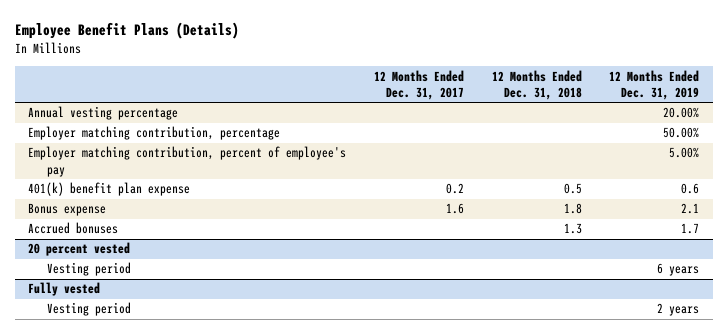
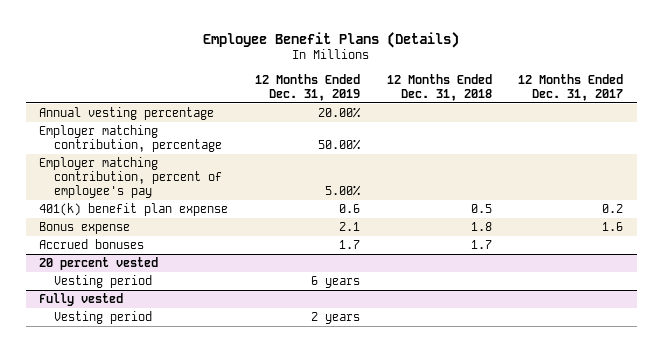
[563,223,582,235] 1.3 -> [470,240,492,250] 1.7

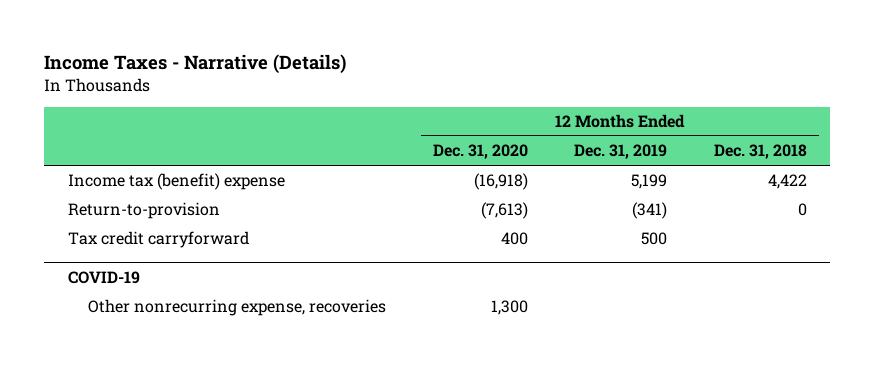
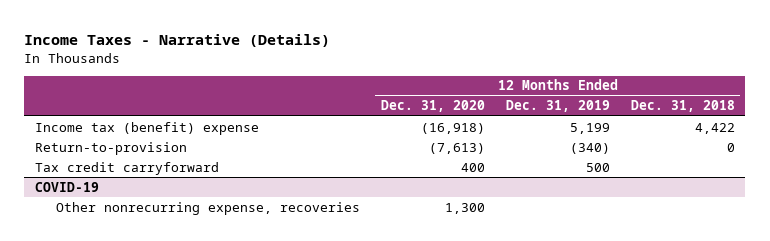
[632,202,668,220] (341) -> [569,142,610,154] (340)

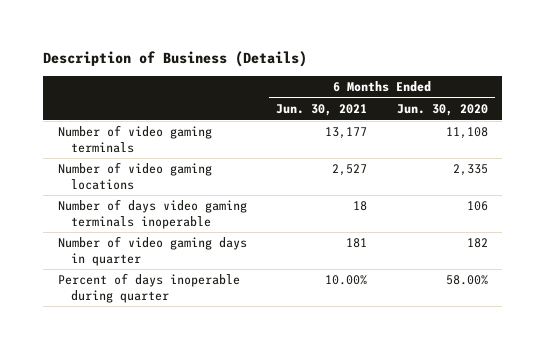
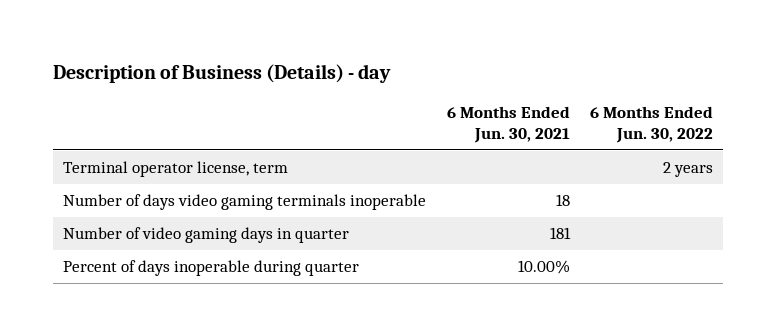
[43,50,308,67] Description of Business (Details) -> [52,63,391,83] Description of Business (Details) - day
[396,104,488,117] Jun. 30, 2020 -> none
none -> [590,105,714,144] 6 Months Ended Jun. 30, 2022
[57,125,212,153] Number of video gaming terminals -> none
[57,162,212,190] Number of video gaming locations -> none
none -> [62,161,288,178] Terminal operator license, term

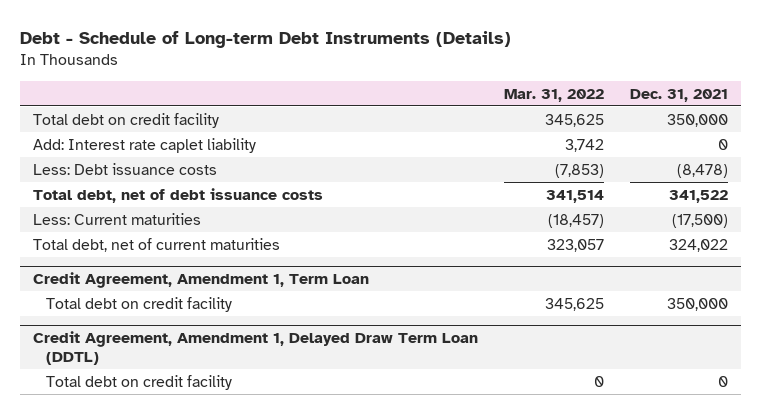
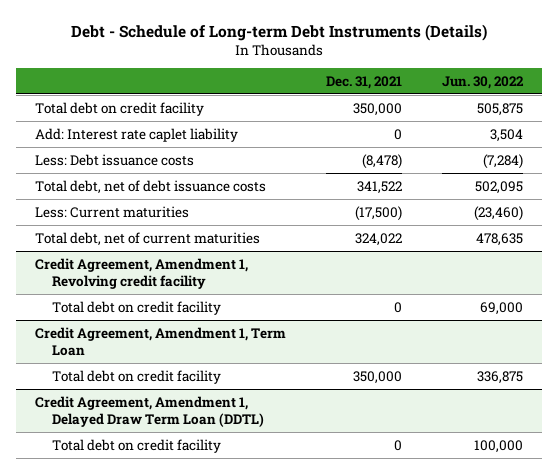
[504,88,605,102] Mar. 31, 2022 -> none
none -> [441,75,524,89] Jun. 30, 2022
none -> [35,257,249,289] Credit Agreement, Amendment 1, Revolving credit facility
none -> [52,300,222,315] Total debt on credit facility

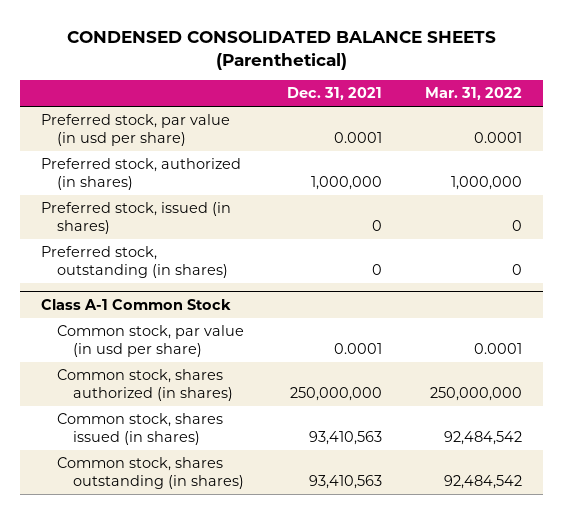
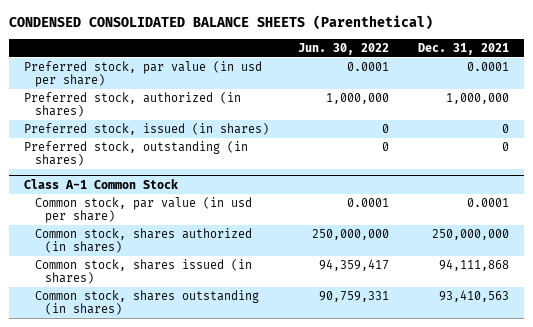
[424,87,522,101] Mar. 31, 2022 -> none
none -> [298,42,390,55] Jun. 30, 2022
[308,431,382,446] 93,410,563 -> [439,259,510,272] 94,111,868

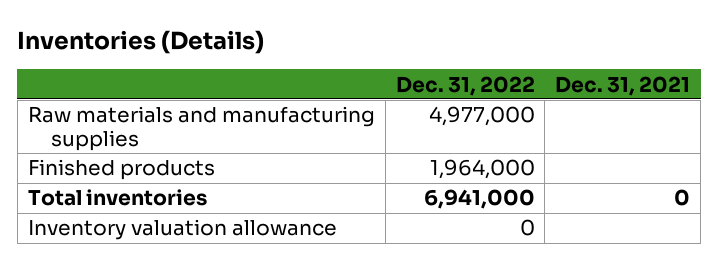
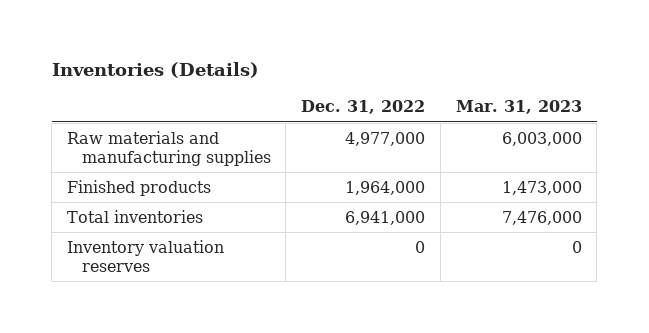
[555,75,691,96] Dec. 31, 2021 -> none
none -> [455,100,582,115] Mar. 31, 2023
[27,219,337,241] Inventory valuation allowance -> [67,239,225,272] Inventory valuation reserves

